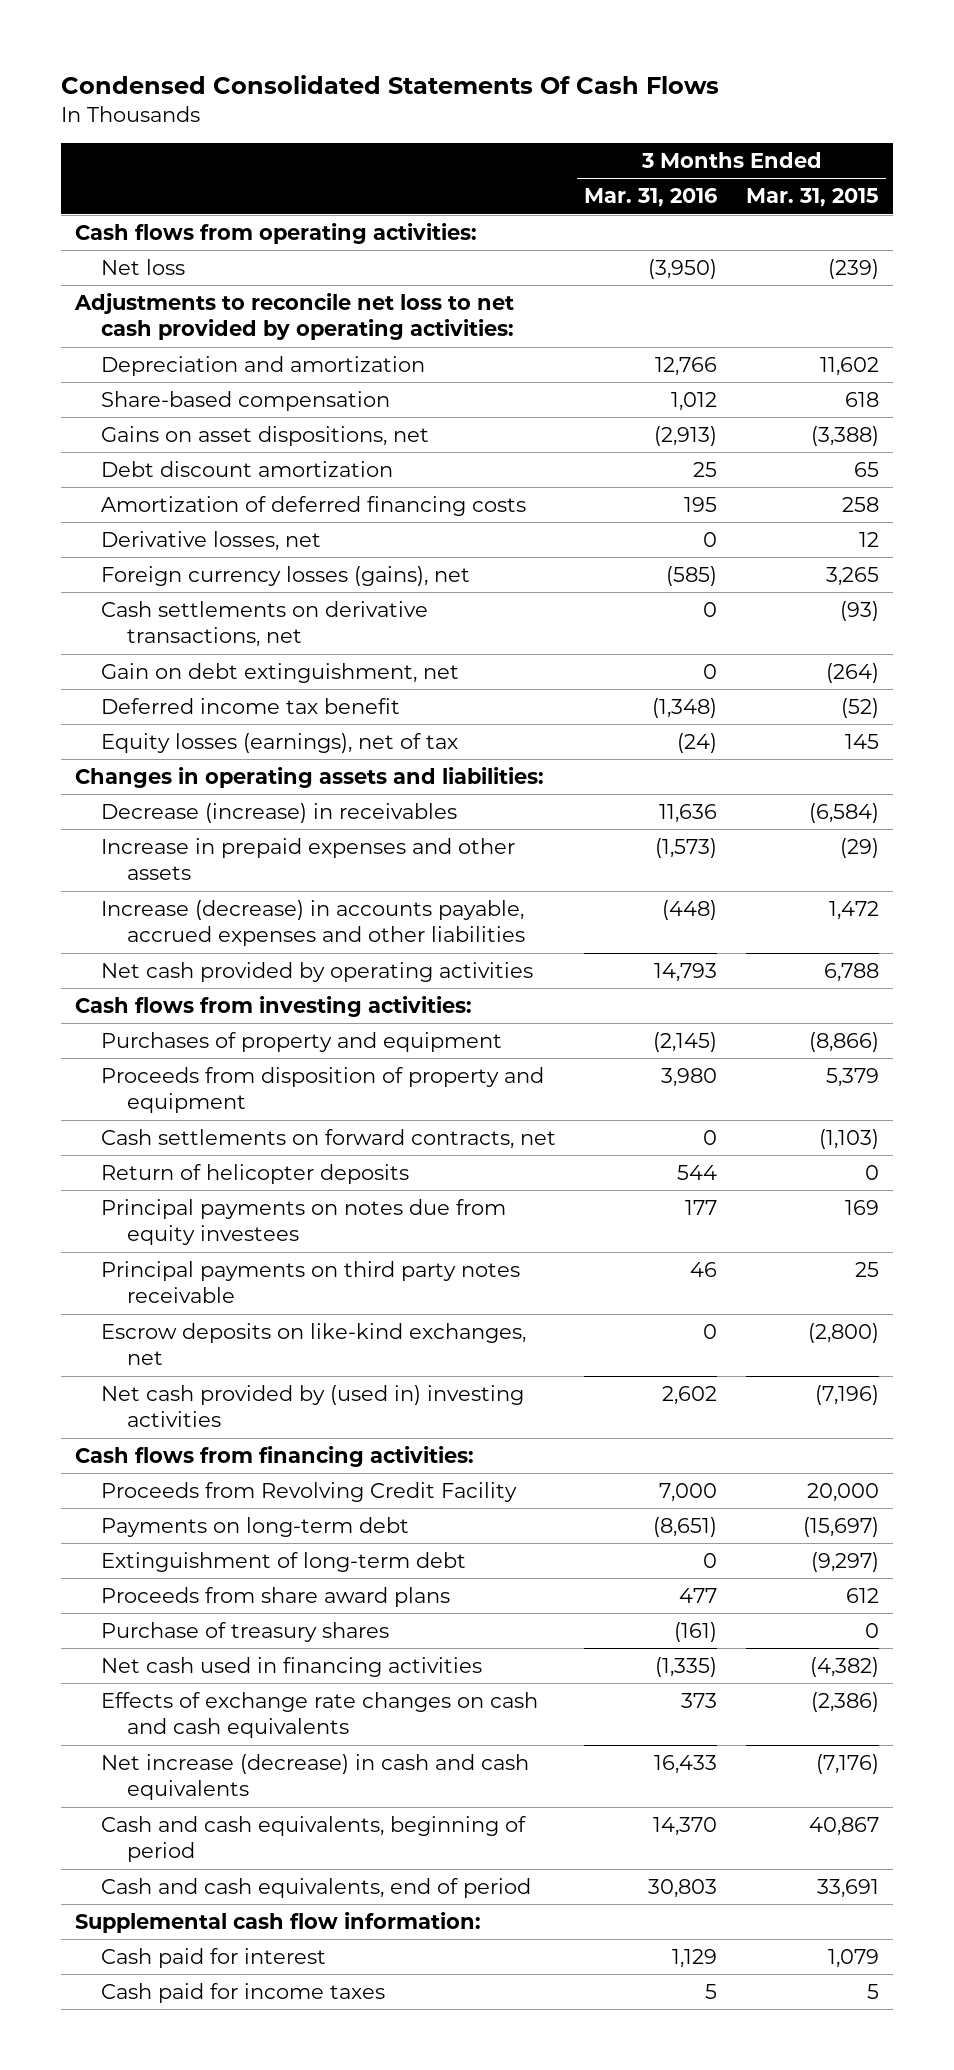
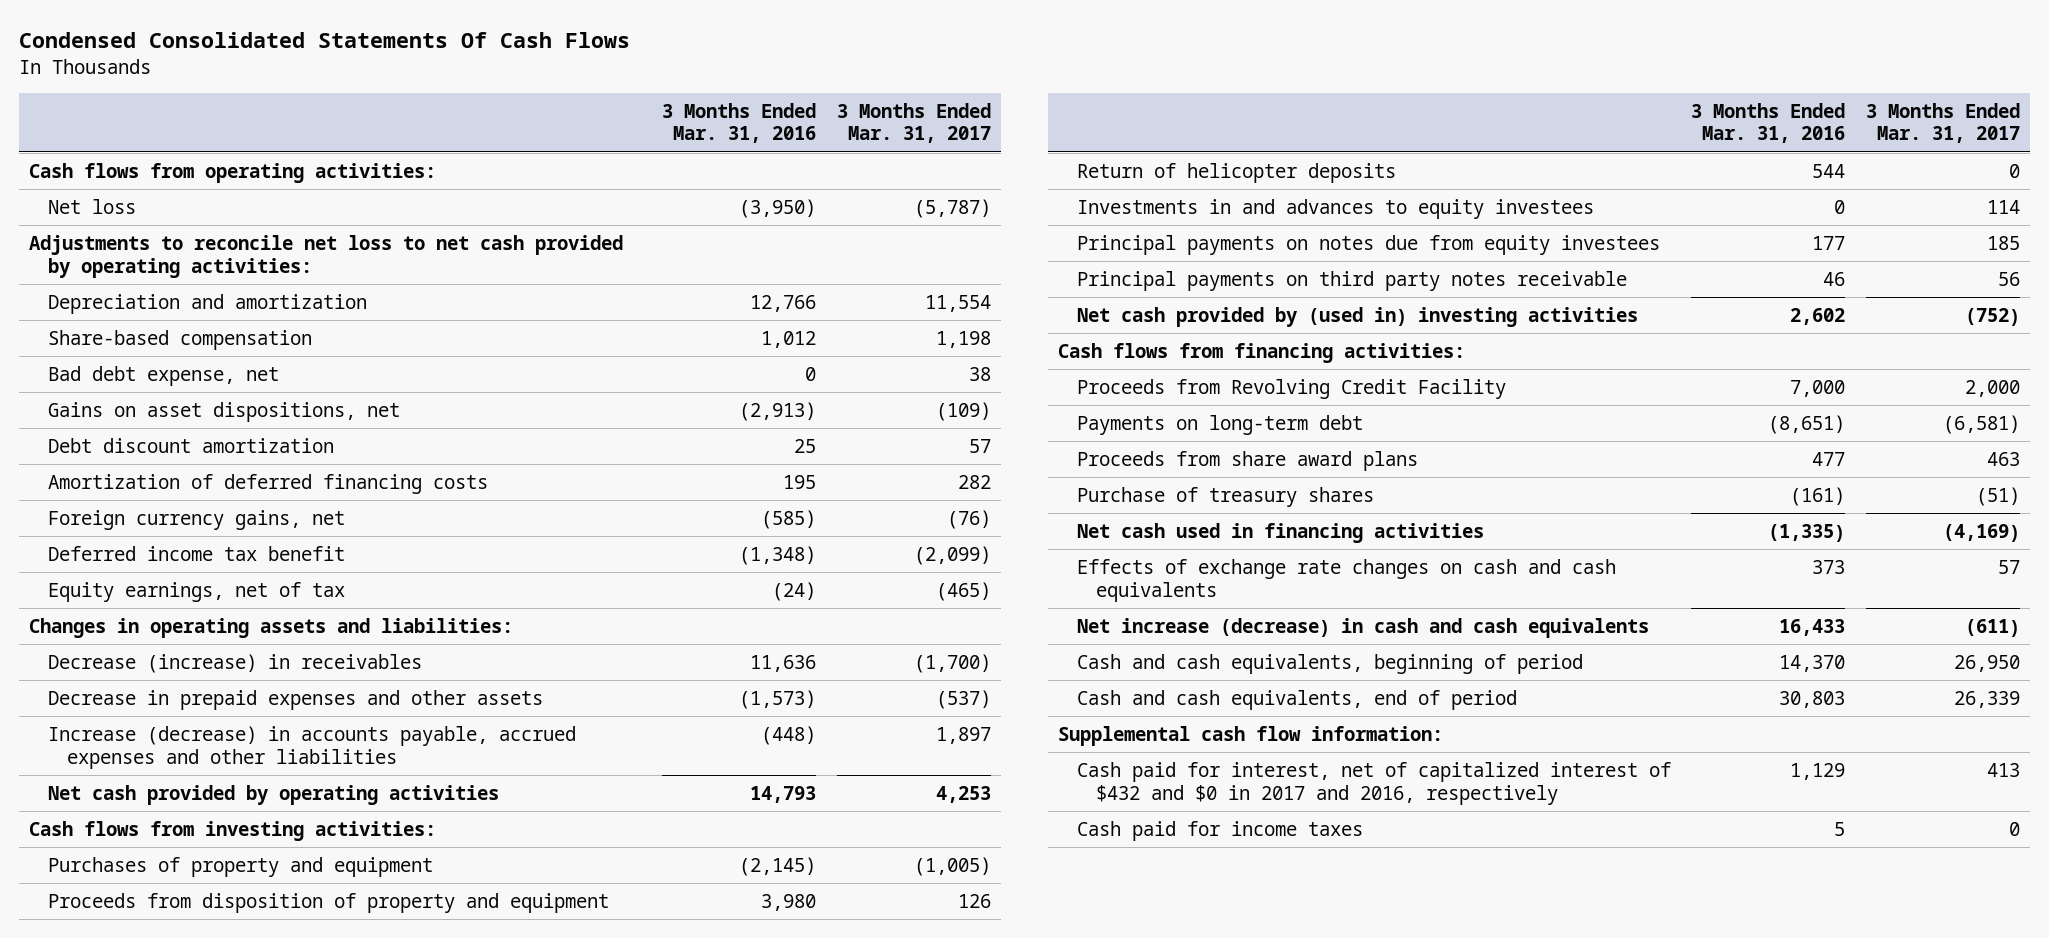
[745,188,879,208] Mar. 31, 2015 -> none
none -> [836,102,991,144] 3 Months Ended Mar. 31, 2017
none -> [48,365,280,386] Bad debt expense, net
[101,531,322,552] Derivative losses, net -> none
[101,601,429,648] Cash settlements on derivative transactions, net -> none
[101,663,460,684] Gain on debt extinguishment, net -> none
[101,566,471,587] Foreign currency losses (gains), net -> [48,509,346,530] Foreign currency gains, net
[101,733,459,754] Equity losses (earnings), net of tax -> [48,581,346,602] Equity earnings, net of tax
[101,838,516,881] Increase in prepaid expenses and other assets -> [48,689,544,710] Decrease in prepaid expenses and other assets
[101,1129,557,1150] Cash settlements on forward contracts, net -> none
none -> [1077,198,1595,219] Investments in and advances to equity investees
[101,1323,527,1366] Escrow deposits on like-kind exchanges, net -> none
[101,1552,467,1573] Extinguishment of long-term debt -> none
[101,1948,327,1969] Cash paid for interest -> [1077,761,1672,805] Cash paid for interest, net of capitalized interest of $432 and $0 in 2017 and 2016, respectively

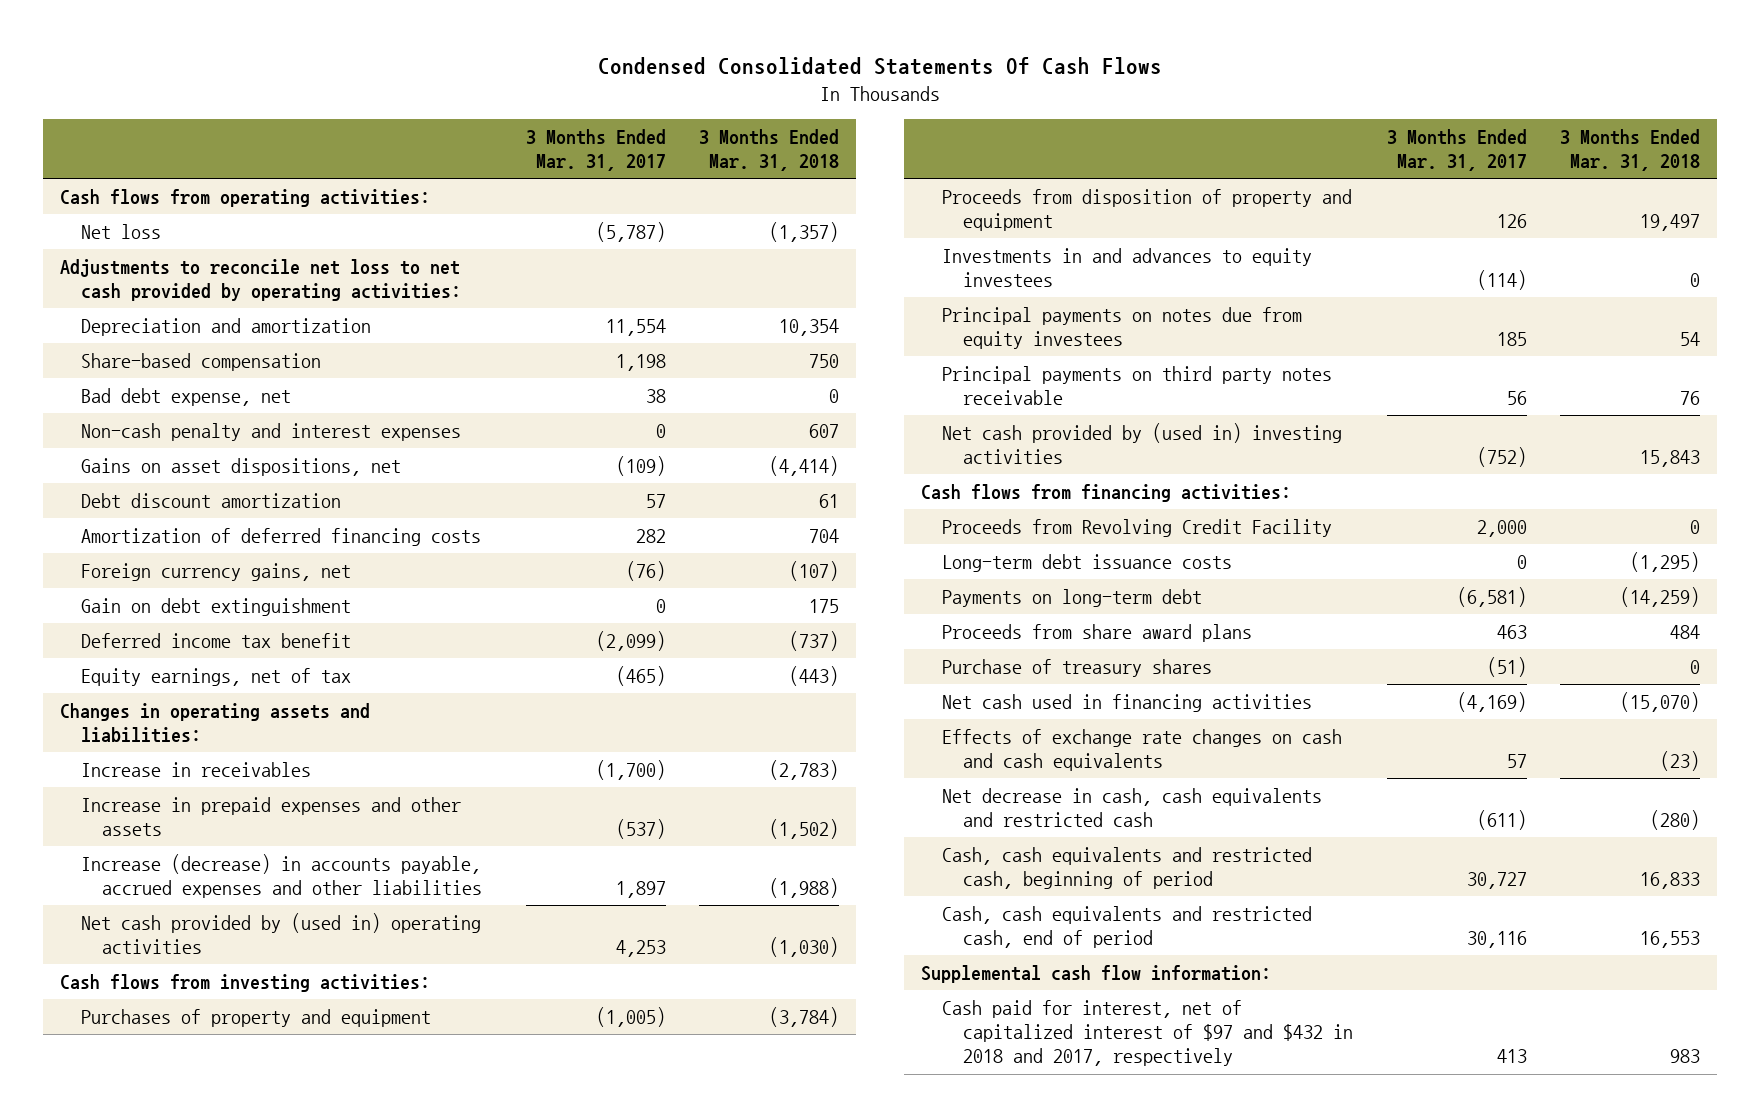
[662,102,817,144] 3 Months Ended Mar. 31, 2016 -> none
none -> [698,128,839,172] 3 Months Ended Mar. 31, 2018
none -> [81,422,462,441] Non-cash penalty and interest expenses
none -> [81,597,352,616] Gain on debt extinguishment
[48,653,423,673] Decrease (increase) in receivables -> [81,761,312,777] Increase in receivables
[48,689,544,710] Decrease in prepaid expenses and other assets -> [81,796,462,836] Increase in prepaid expenses and other assets
[48,784,500,805] Net cash provided by operating activities -> [81,912,482,954] Net cash provided by (used in) operating activities
[1077,162,1397,183] Return of helicopter deposits -> none
[1986,199,2020,214] 114 -> [1476,269,1527,290] (114)
none -> [942,553,1233,572] Long-term debt issuance costs
[1077,617,1650,638] Net increase (decrease) in cash and cash equivalents -> [942,787,1323,827] Net decrease in cash, cash equivalents and restricted cash
[1077,653,1584,674] Cash and cash equivalents, beginning of period -> [942,846,1313,889] Cash, cash equivalents and restricted cash, beginning of period
[1953,654,2020,672] 26,950 -> [1466,871,1527,889] 30,727
[1077,689,1518,710] Cash and cash equivalents, end of period -> [942,905,1313,948] Cash, cash equivalents and restricted cash, end of period
[1953,690,2020,708] 26,339 -> [1466,930,1527,948] 30,116
[1077,820,1364,841] Cash paid for income taxes -> none
[1077,761,1672,805] Cash paid for interest, net of capitalized interest of $432 and $0 in 2017 and 2016, respectively -> [942,999,1354,1067] Cash paid for interest, net of capitalized interest of $97 and $432 in 2018 and 2017, respectively

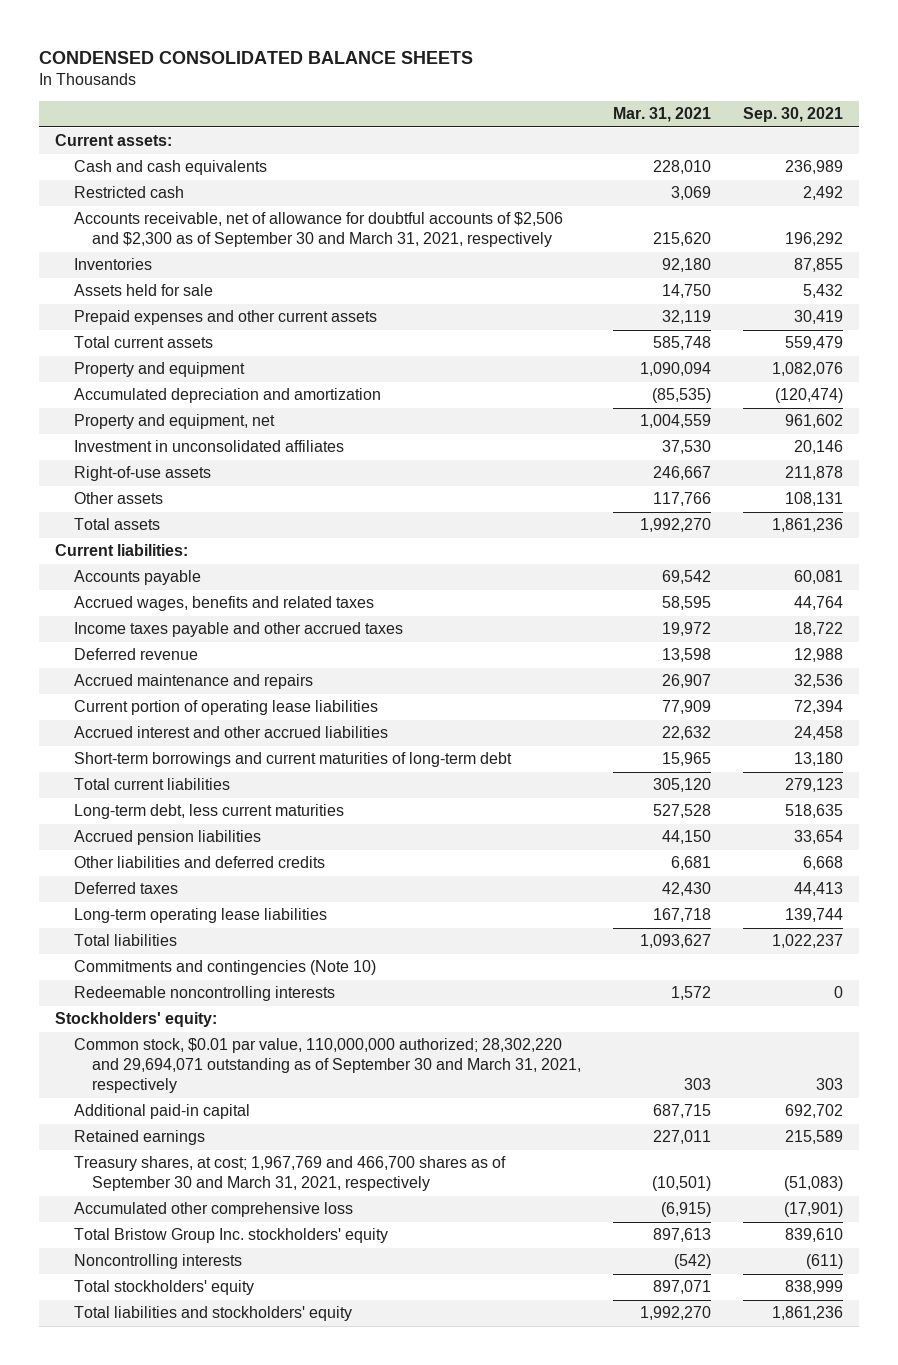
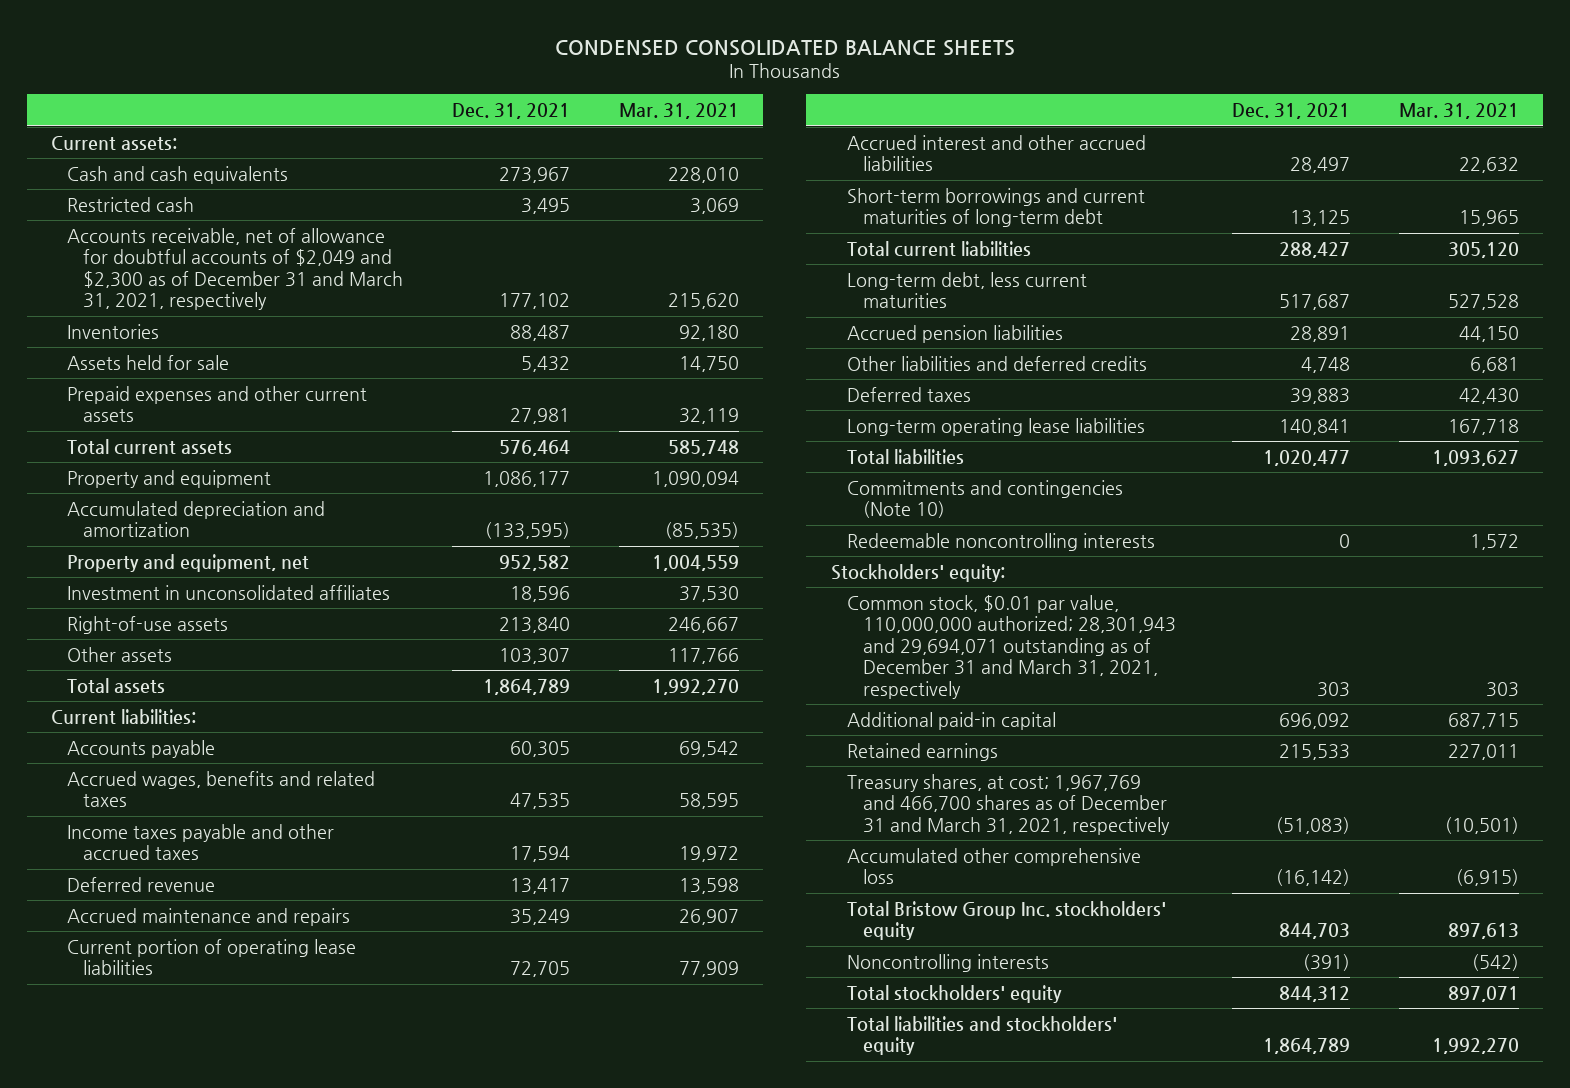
[743,107,844,123] Sep. 30, 2021 -> none
none -> [451,103,570,120] Dec. 31, 2021
[73,212,563,248] Accounts receivable, net of allowance for doubtful accounts of $2,506 and $2,300 as of September 30 and March 31, 2021, respectively -> [67,227,404,311] Accounts receivable, net of allowance for doubtful accounts of $2,049 and $2,300 as of December 31 and March 31, 2021, respectively
[73,1038,581,1094] Common stock, $0.01 par value, 110,000,000 authorized; 28,302,220 and 29,694,071 outstanding as of September 30 and March 31, 2021, respectively -> [847,594,1177,699] Common stock, $0.01 par value, 110,000,000 authorized; 28,301,943 and 29,694,071 outstanding as of December 31 and March 31, 2021, respectively
[73,1156,506,1192] Treasury shares, at cost; 1,967,769 and 466,700 shares as of September 30 and March 31, 2021, respectively -> [847,773,1171,835] Treasury shares, at cost; 1,967,769 and 466,700 shares as of December 31 and March 31, 2021, respectively

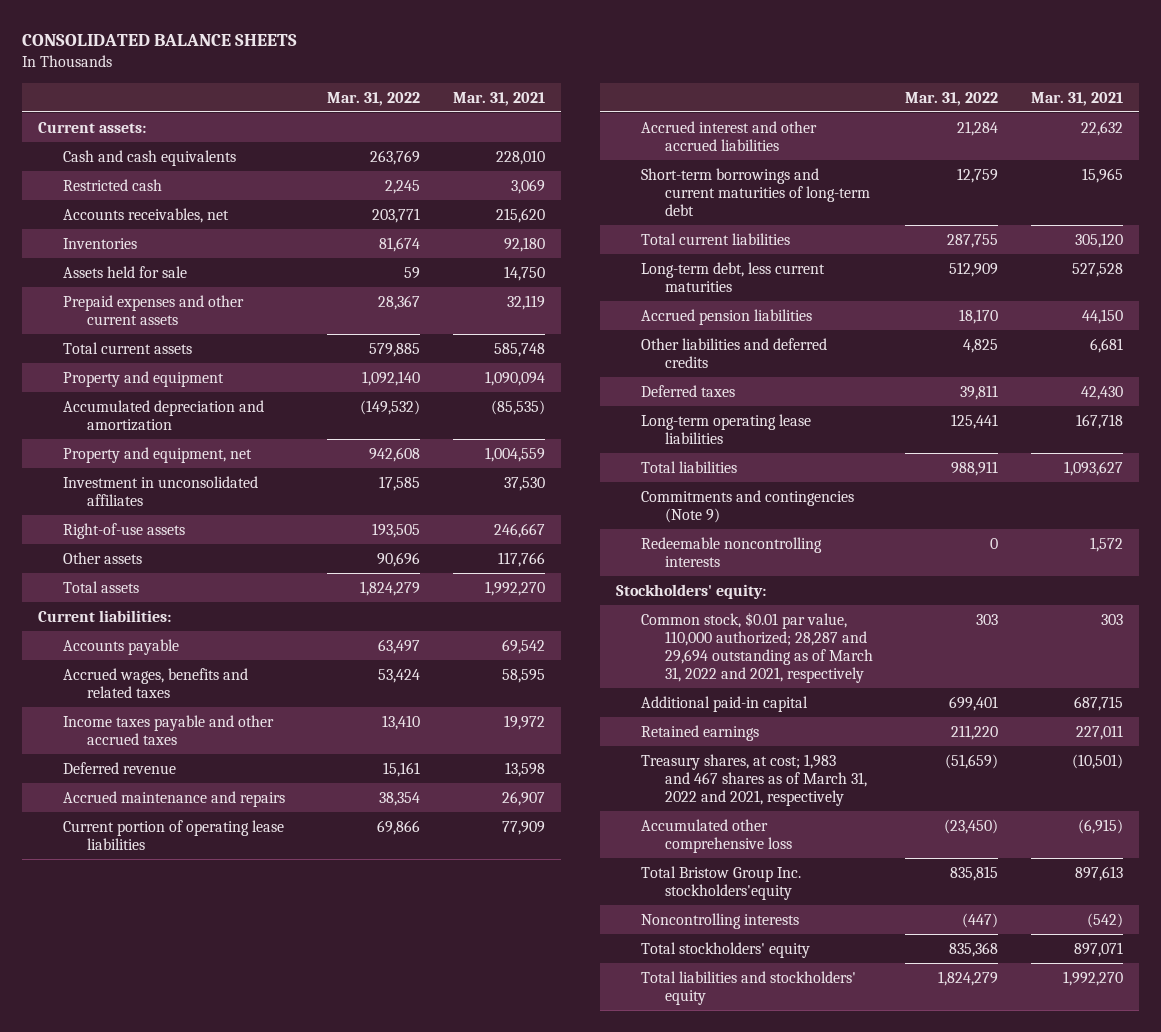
[554,39,1015,56] CONDENSED CONSOLIDATED BALANCE SHEETS -> [22,34,298,47] CONSOLIDATED BALANCE SHEETS
[451,103,570,120] Dec. 31, 2021 -> none
none -> [327,91,421,106] Mar. 31, 2022
[67,227,404,311] Accounts receivable, net of allowance for doubtful accounts of $2,049 and $2,300 as of December 31 and March 31, 2021, respectively -> [62,207,229,223] Accounts receivables, net
[847,479,1124,519] Commitments and contingencies (Note 10) -> [640,489,854,523] Commitments and contingencies (Note 9)
[847,594,1177,699] Common stock, $0.01 par value, 110,000,000 authorized; 28,301,943 and 29,694,071 outstanding as of December 31 and March 31, 2021, respectively -> [640,611,873,683] Common stock, $0.01 par value, 110,000 authorized; 28,287 and 29,694 outstanding as of March 31, 2022 and 2021, respectively
[847,773,1171,835] Treasury shares, at cost; 1,967,769 and 466,700 shares as of December 31 and March 31, 2021, respectively -> [640,753,867,806] Treasury shares, at cost; 1,983 and 467 shares as of March 31, 2022 and 2021, respectively
[847,900,1167,941] Total Bristow Group Inc. stockholders' equity -> [640,865,801,900] Total Bristow Group Inc. stockholders'equity

